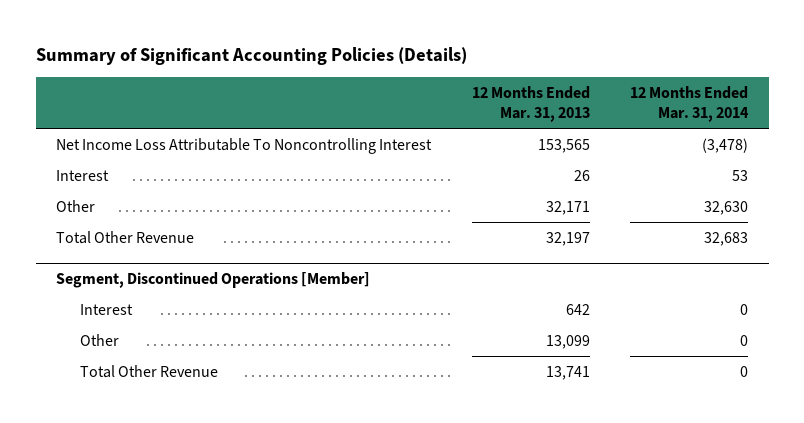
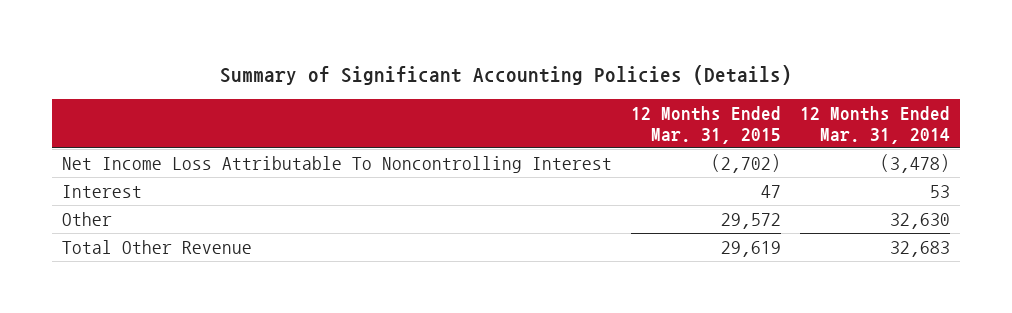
[471,85,590,123] 12 Months Ended Mar. 31, 2013 -> none
none -> [631,105,782,145] 12 Months Ended Mar. 31, 2015
[55,272,370,289] Segment, Discontinued Operations [Member] -> none
[79,303,133,315] Interest -> none
[79,333,119,346] Other -> none
[79,364,218,378] Total Other Revenue -> none

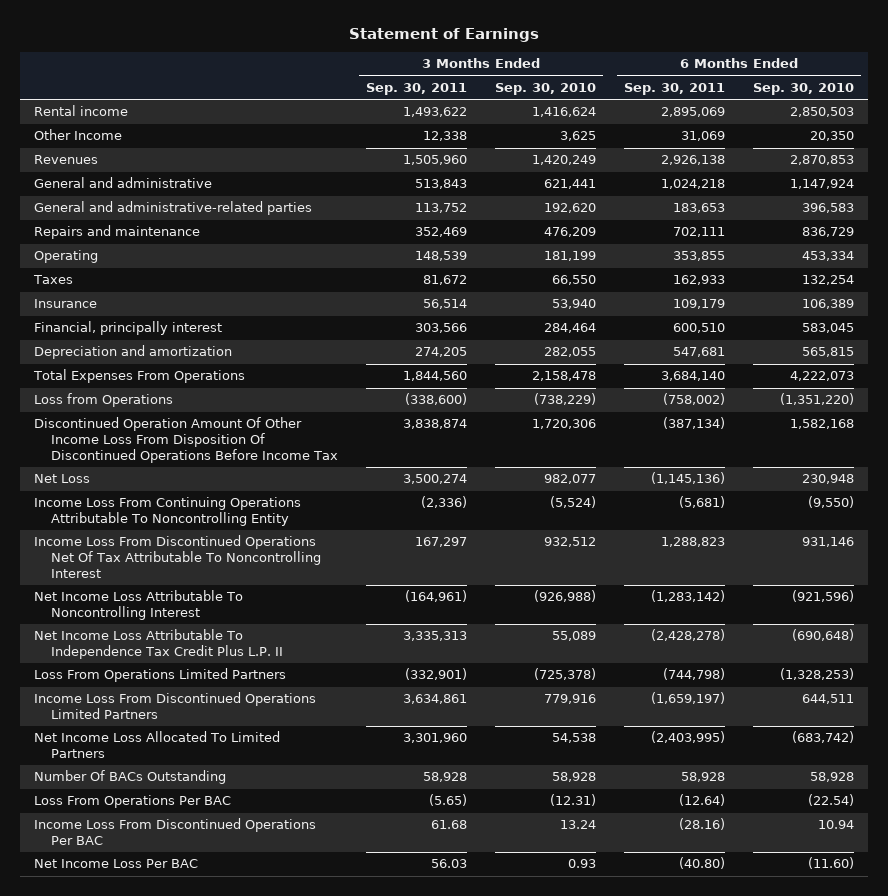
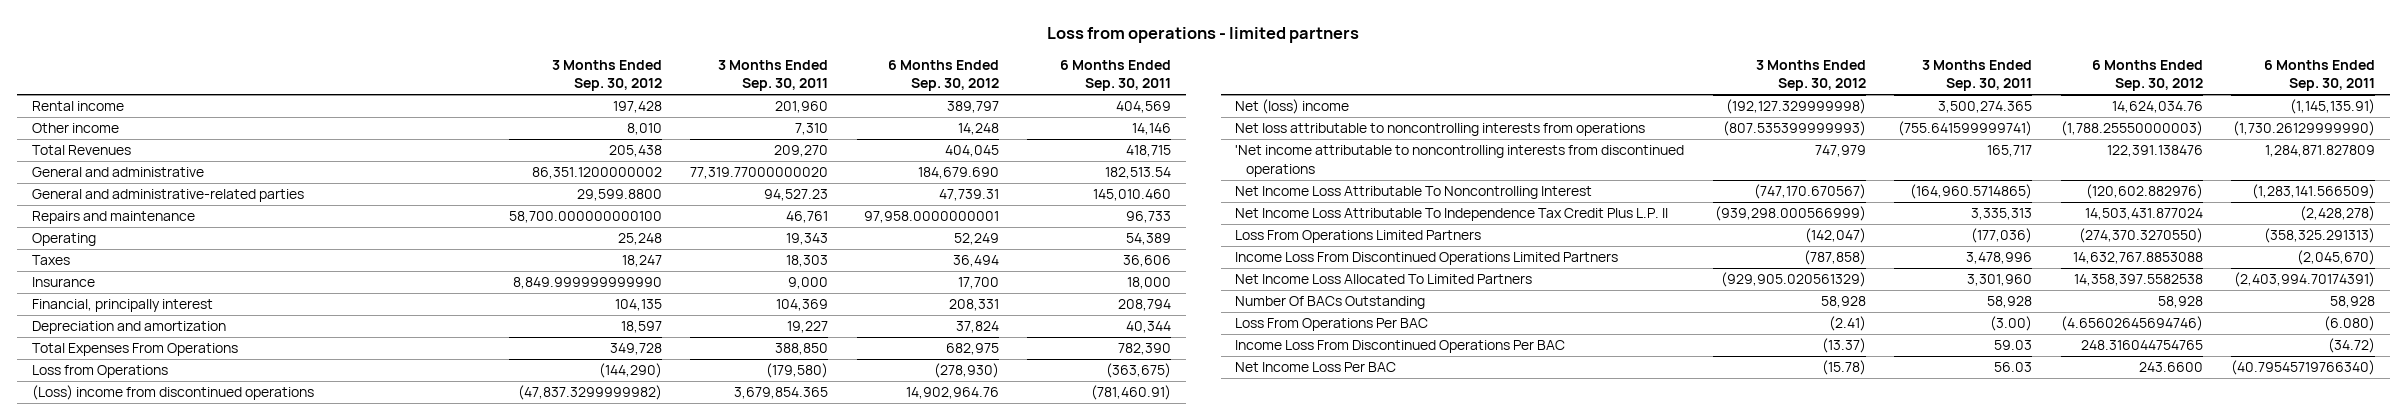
[348,28,539,43] Statement of Earnings -> [1047,27,1360,44] Loss from operations - limited partners
[495,83,597,96] Sep. 30, 2010 -> none
[753,83,855,96] Sep. 30, 2010 -> none
none -> [552,59,663,92] 3 Months Ended Sep. 30, 2012
none -> [887,59,999,92] 6 Months Ended Sep. 30, 2012
[403,107,468,118] 1,493,622 -> [775,101,829,114] 201,960
[661,107,726,118] 2,895,069 -> [1116,101,1172,114] 404,569
[33,129,122,141] Other Income -> [31,123,119,134] Other income
[423,131,468,142] 12,338 -> [795,123,829,136] 7,310
[681,131,726,142] 31,069 -> [1132,123,1172,136] 14,146
[33,155,98,165] Revenues -> [31,145,131,156] Total Revenues
[403,155,468,166] 1,505,960 -> [774,145,829,158] 209,270
[661,155,726,166] 2,926,138 -> [1126,145,1172,158] 418,715
[415,179,468,190] 513,843 -> [690,167,829,180] 77,319.77000000020
[661,179,726,190] 1,024,218 -> [1105,167,1172,180] 182,513.54
[415,203,468,214] 113,752 -> [764,189,829,202] 94,527.23
[673,203,726,214] 183,653 -> [1093,189,1172,202] 145,010.460
[415,227,468,238] 352,469 -> [786,211,829,224] 46,761
[673,227,726,238] 702,111 -> [1126,211,1172,224] 96,733
[415,251,468,262] 148,539 -> [786,233,829,246] 19,343
[673,251,726,262] 353,855 -> [1126,233,1172,246] 54,389
[423,275,468,286] 81,672 -> [786,255,829,268] 18,303
[673,275,726,286] 162,933 -> [1123,255,1172,268] 36,606
[423,299,468,310] 56,514 -> [788,277,829,290] 9,000
[673,299,726,310] 109,179 -> [1127,277,1172,290] 18,000
[415,323,468,334] 303,566 -> [776,299,829,312] 104,369
[673,323,726,334] 600,510 -> [1118,299,1172,312] 208,794
[415,347,468,358] 274,205 -> [787,321,829,334] 19,227
[673,347,726,358] 547,681 -> [1126,321,1172,334] 40,344
[403,371,468,382] 1,844,560 -> [775,343,829,356] 388,850
[661,371,726,382] 3,684,140 -> [1118,343,1172,356] 782,390
[405,393,468,406] (338,600) -> [766,363,829,379] (179,580)
[663,393,726,406] (758,002) -> [1106,363,1172,379] (363,675)
[33,417,339,463] Discontinued Operation Amount Of Other Income Loss From Disposition Of Discontinued Operations Before Income Tax -> [31,385,314,401] (Loss) income from discontinued operations
[403,419,468,430] 3,838,874 -> [734,387,829,400] 3,679,854.365
[663,417,726,430] (387,134) -> [1091,385,1172,401] (781,460.91)
[33,474,90,484] Net Loss -> [1235,99,1350,115] Net (loss) income
[403,474,468,485] 3,500,274 -> [1938,101,2033,114] 3,500,274.365
[651,472,726,485] (1,145,136) -> [2290,99,2376,115] (1,145,135.91)
[33,497,301,527] Income Loss From Continuing Operations Attributable To Noncontrolling Entity -> [1235,123,1646,137] Net loss attributable to noncontrolling interests from operations
[421,496,468,509] (2,336) -> [1898,121,2033,137] (755.641599999741)
[679,496,726,509] (5,681) -> [2233,121,2376,137] (1,730.26129999990)
[33,535,322,578] Income Loss From Discontinued Operations Net Of Tax Attributable To Noncontrolling Interest -> [1235,145,1685,177] 'Net income attributable to noncontrolling interests from discontinued operations
[415,537,468,548] 167,297 -> [1987,145,2033,158] 165,717
[661,537,726,548] 1,288,823 -> [2265,145,2376,158] 1,284,871.827809
[405,590,468,603] (164,961) -> [1910,184,2033,200] (164,960.5714865)
[651,590,726,603] (1,283,142) -> [2252,184,2376,200] (1,283,141.566509)
[405,668,468,681] (332,901) -> [1971,228,2033,244] (177,036)
[663,668,726,681] (744,798) -> [2264,228,2376,244] (358,325.291313)
[403,694,468,705] 3,634,861 -> [1966,252,2033,265] 3,478,996
[651,692,726,705] (1,659,197) -> [2297,250,2376,266] (2,045,670)
[651,731,726,744] (2,403,995) -> [2234,272,2376,288] (2,403,994.70174391)
[429,794,468,807] (5.65) -> [1990,316,2033,332] (3.00)
[679,794,726,807] (12.64) -> [2324,316,2376,332] (6.080)
[431,820,468,830] 61.68 -> [1994,340,2033,351] 59.03
[679,818,726,831] (28.16) -> [2328,338,2376,354] (34.72)
[679,857,726,870] (40.80) -> [2231,360,2376,376] (40.79545719766340)

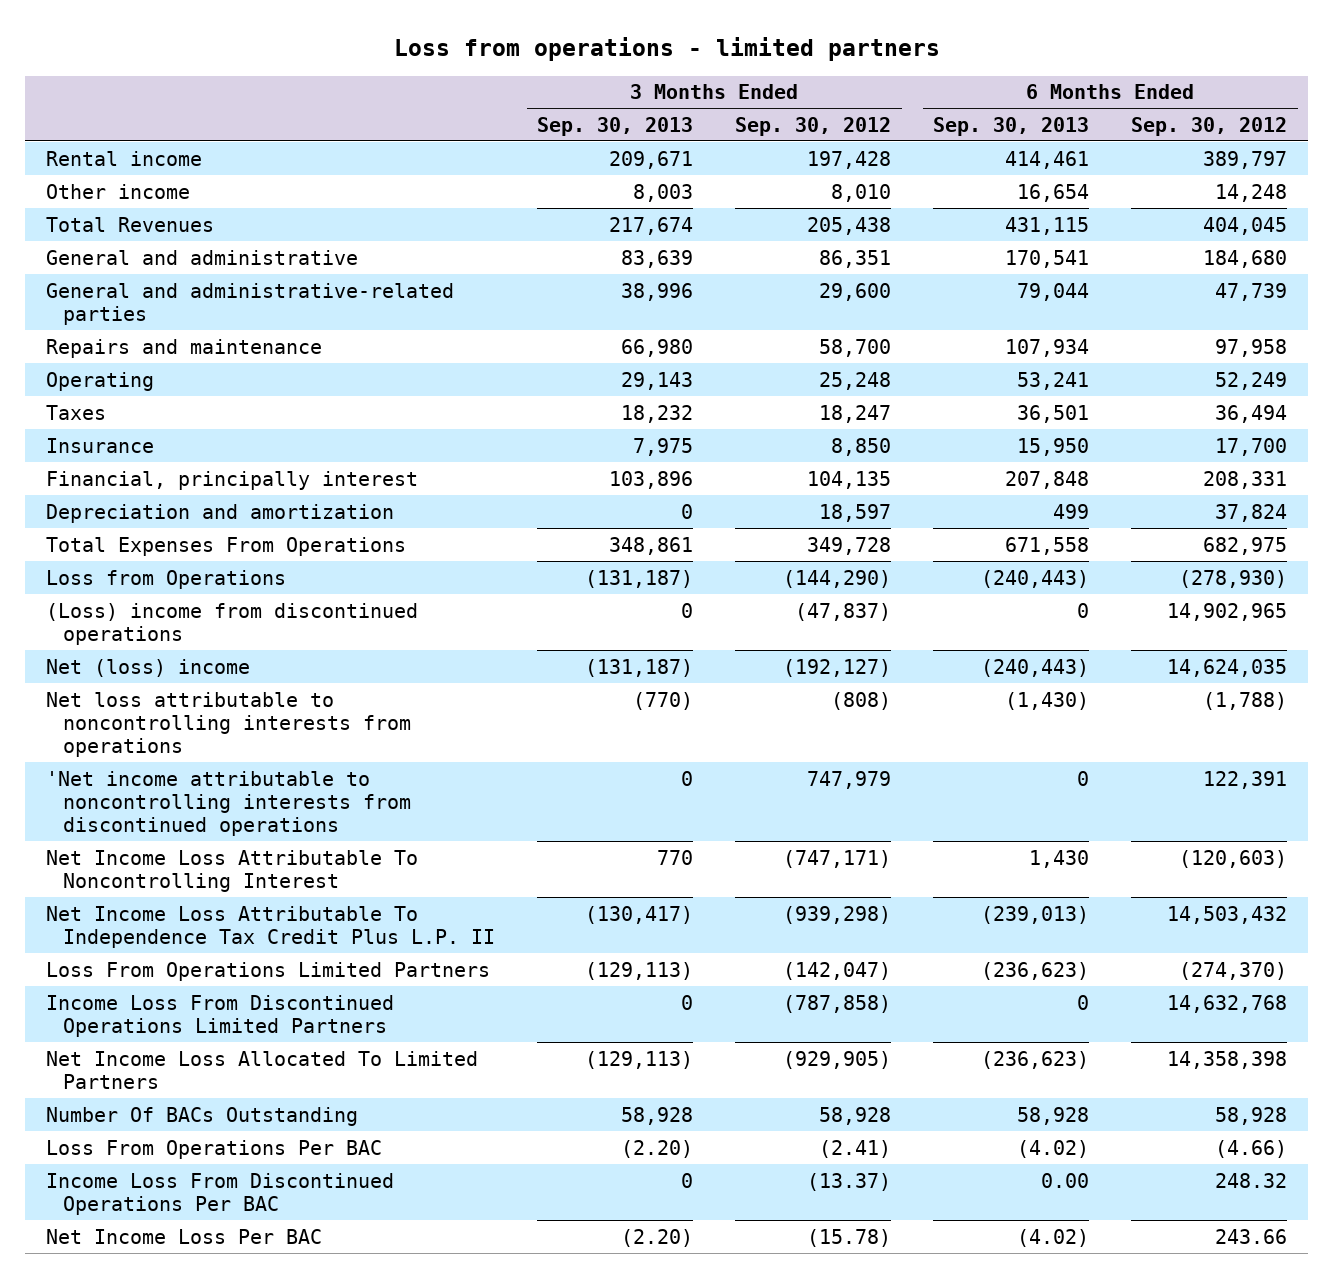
[718,59,829,92] 3 Months Ended Sep. 30, 2011 -> none
[1060,59,1172,92] 6 Months Ended Sep. 30, 2011 -> none
none -> [537,116,694,136] Sep. 30, 2013
none -> [933,116,1090,136] Sep. 30, 2013
[532,167,663,180] 86,351.1200000002 -> [819,249,892,268] 86,351
[917,167,999,180] 184,679.690 -> [1203,249,1288,268] 184,680
[577,189,663,202] 29,599.8800 -> [819,282,892,301] 29,600
[938,189,999,202] 47,739.31 -> [1215,282,1288,301] 47,739
[509,211,663,224] 58,700.000000000100 -> [819,338,892,357] 58,700
[863,211,999,224] 97,958.0000000001 -> [1215,338,1288,357] 97,958
[513,277,663,290] 8,849.999999999990 -> [831,437,892,456] 8,850
[518,385,663,401] (47,837.3299999982) -> [795,602,892,621] (47,837)
[905,387,999,400] 14,902,964.76 -> [1167,602,1288,621] 14,902,965
[1725,99,1866,115] (192,127.329999998) -> [783,658,892,677] (192,127)
[2111,101,2203,114] 14,624,034.76 -> [1167,658,1288,677] 14,624,035
[1722,121,1866,137] (807.535399999993) -> [831,691,892,710] (808)
[2060,121,2203,137] (1,788.25550000003) -> [1203,691,1288,710] (1,788)
[2106,145,2203,158] 122,391.138476 -> [1203,770,1288,789] 122,391
[1753,184,1866,200] (747,170.670567) -> [783,849,892,868] (747,171)
[2085,184,2203,200] (120,602.882976) -> [1179,849,1288,868] (120,603)
[1714,206,1866,222] (939,298.000566999) -> [783,905,892,924] (939,298)
[2084,208,2203,221] 14,503,431.877024 -> [1167,905,1288,924] 14,503,432
[2078,228,2203,244] (274,370.3270550) -> [1179,961,1288,980] (274,370)
[2072,252,2203,265] 14,632,767.8853088 -> [1167,994,1288,1013] 14,632,768
[1720,272,1866,288] (929,905.020561329) -> [783,1050,892,1069] (929,905)
[2073,274,2203,287] 14,358,397.5582538 -> [1167,1050,1288,1069] 14,358,398
[2060,316,2203,332] (4.65602645694746) -> [1215,1139,1288,1158] (4.66)
[2080,340,2203,351] 248.316044754765 -> [1215,1172,1288,1188] 248.32
[2138,362,2203,373] 243.6600 -> [1215,1228,1288,1244] 243.66

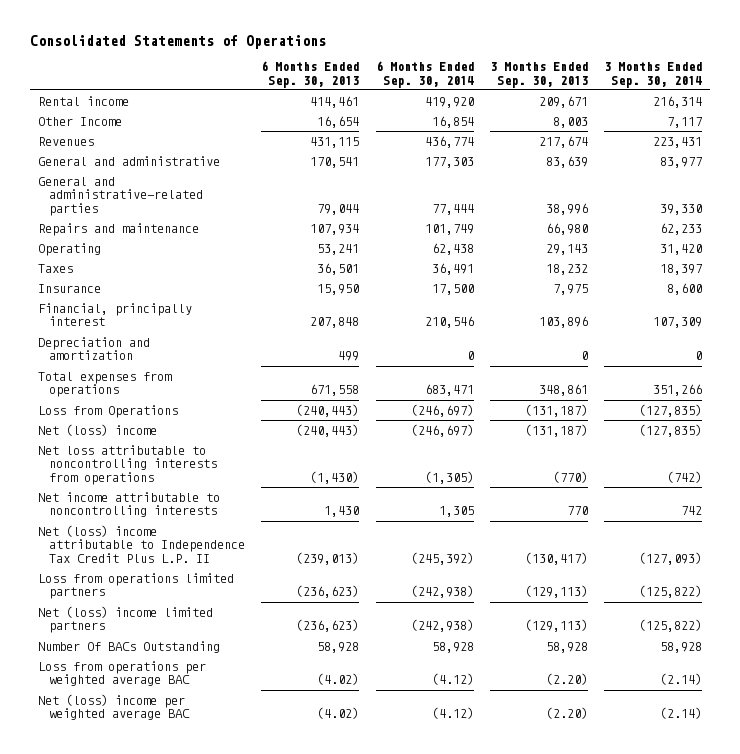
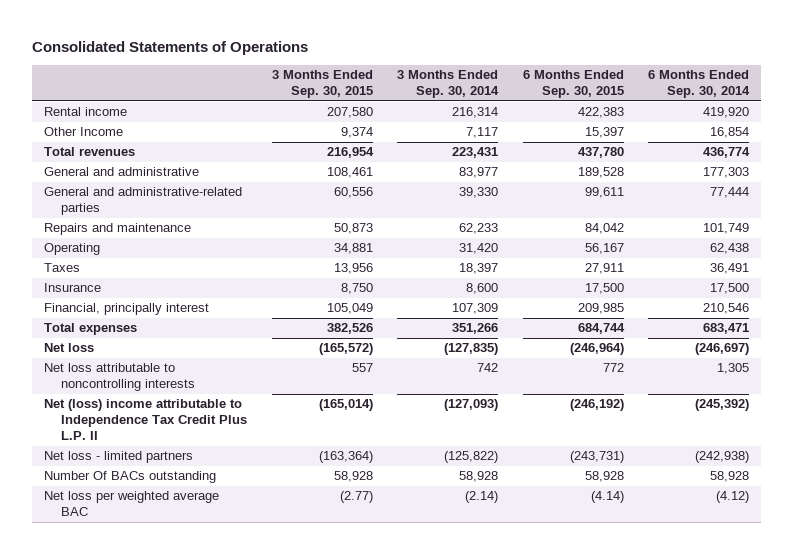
[261,61,360,88] 6 Months Ended Sep. 30, 2013 -> none
[489,62,588,88] 3 Months Ended Sep. 30, 2013 -> none
none -> [271,70,373,99] 3 Months Ended Sep. 30, 2015
none -> [522,70,624,99] 6 Months Ended Sep. 30, 2015
[37,136,94,146] Revenues -> [43,147,135,157] Total revenues
[37,336,150,361] Depreciation and amortization -> none
[37,404,178,418] Loss from Operations -> none
[37,444,217,485] Net loss attributable to noncontrolling interests from operations -> none
[37,371,172,398] Total expenses from operations -> [43,323,137,336] Total expenses
[37,423,157,436] Net (loss) income -> [43,343,94,353] Net loss
[37,491,220,518] Net income attributable to noncontrolling interests -> [43,363,196,392] Net loss attributable to noncontrolling interests
[37,572,234,600] Loss from operations limited partners -> none
[37,660,206,687] Loss from operations per weighted average BAC -> none
[37,605,213,634] Net (loss) income limited partners -> [43,451,193,464] Net loss - limited partners
[37,640,220,653] Number Of BACs Outstanding -> [43,471,216,484] Number Of BACs outstanding
[37,693,190,721] Net (loss) income per weighted average BAC -> [43,491,219,517] Net loss per weighted average BAC

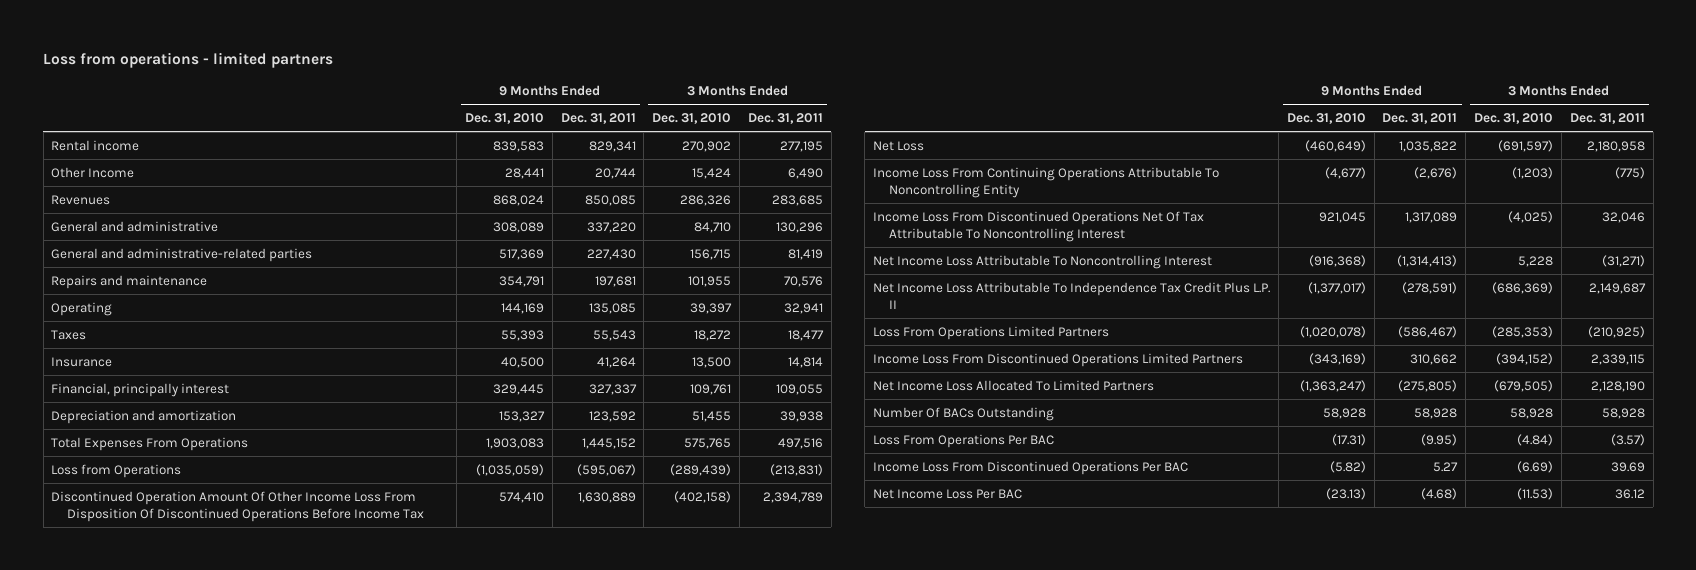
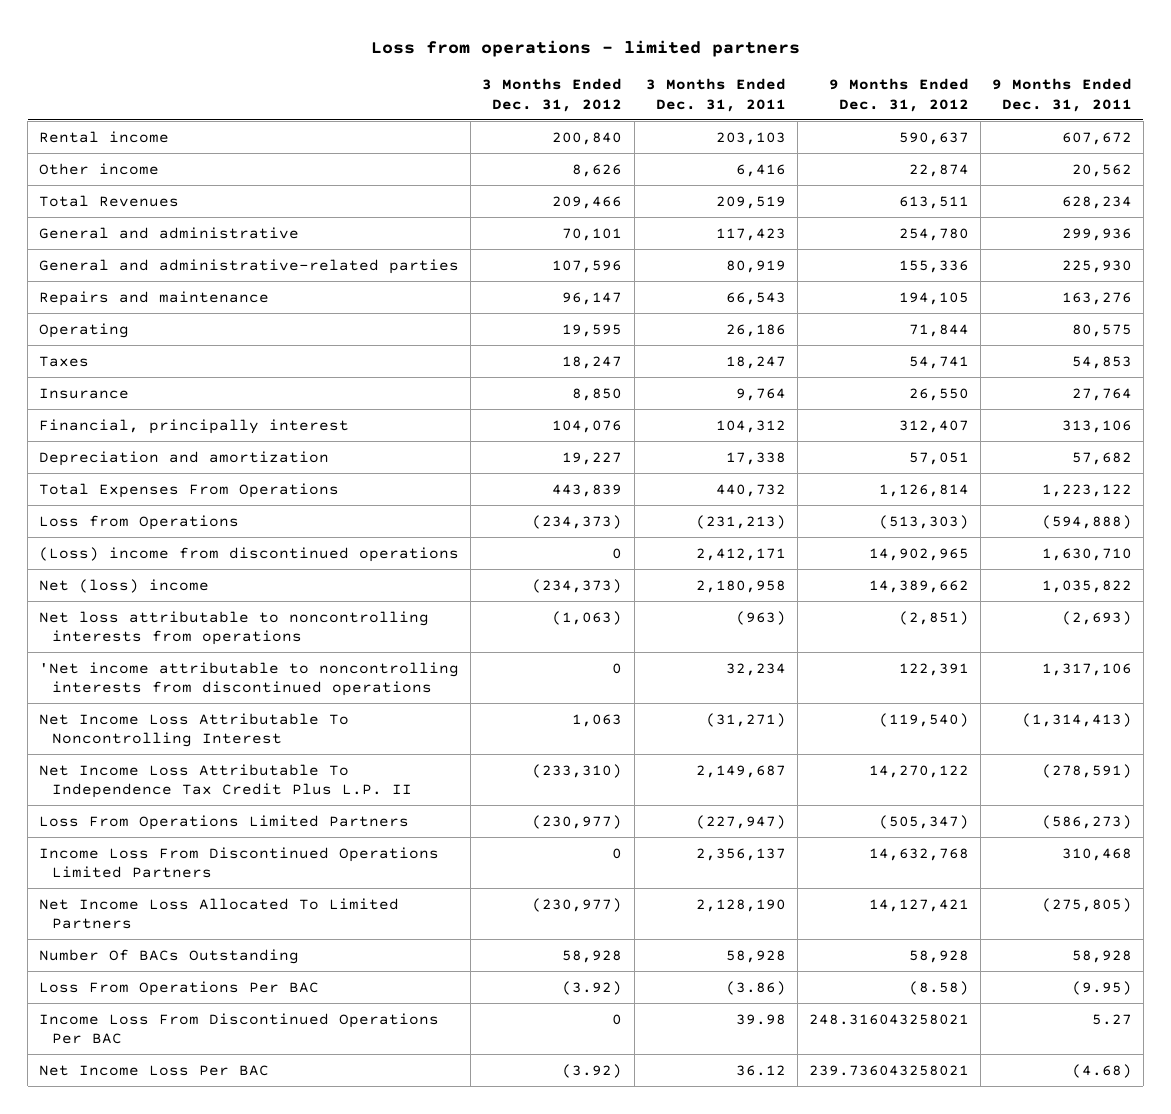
[465,113,545,125] Dec. 31, 2010 -> none
[652,113,732,125] Dec. 31, 2010 -> none
none -> [482,78,623,112] 3 Months Ended Dec. 31, 2012
none -> [828,78,969,112] 9 Months Ended Dec. 31, 2012
[588,140,636,152] 829,341 -> [1061,131,1132,145] 607,672
[779,140,823,152] 277,195 -> [715,131,786,145] 203,103
[51,166,135,178] Other Income -> [39,162,160,175] Other income
[594,167,636,179] 20,744 -> [1071,163,1132,177] 20,562
[787,167,823,179] 6,490 -> [735,163,786,177] 6,416
[51,194,111,205] Revenues -> [39,194,180,207] Total Revenues
[584,194,636,206] 850,085 -> [1061,195,1132,209] 628,234
[771,194,823,206] 283,685 -> [715,195,786,209] 209,519
[586,221,636,233] 337,220 -> [1061,227,1132,241] 299,936
[775,221,823,233] 130,296 -> [715,227,786,241] 117,423
[586,248,636,260] 227,430 -> [1061,259,1132,273] 225,930
[787,248,823,260] 81,419 -> [725,259,786,273] 80,919
[594,275,636,287] 197,681 -> [1061,291,1132,305] 163,276
[783,275,823,287] 70,576 -> [725,291,786,305] 66,543
[588,302,636,314] 135,085 -> [1071,323,1132,337] 80,575
[783,302,823,314] 32,941 -> [725,323,786,337] 26,186
[592,329,636,341] 55,543 -> [1071,355,1132,369] 54,853
[787,329,824,341] 18,477 -> [725,355,786,369] 18,247
[596,356,636,368] 41,264 -> [1071,387,1132,401] 27,764
[787,356,823,368] 14,814 -> [735,387,786,401] 9,764
[588,383,637,395] 327,337 -> [1061,419,1132,433] 313,106
[775,383,823,395] 109,055 -> [715,419,786,433] 104,312
[588,410,636,422] 123,592 -> [1071,451,1132,465] 57,682
[779,410,823,422] 39,938 -> [725,451,786,465] 17,338
[581,437,636,449] 1,445,152 -> [1041,483,1132,497] 1,223,122
[777,437,823,449] 497,516 -> [715,483,786,497] 440,732
[576,463,636,476] (595,067) -> [1041,514,1132,529] (594,888)
[769,463,823,476] (213,831) -> [695,514,786,529] (231,213)
[51,490,424,523] Discontinued Operation Amount Of Other Income Loss From Disposition Of Discontinued Operations Before Income Tax -> [39,546,460,562] (Loss) income from discontinued operations
[577,491,636,503] 1,630,889 -> [1041,547,1132,561] 1,630,710
[762,491,823,503] 2,394,789 -> [695,547,786,561] 2,412,171
[873,140,925,151] Net Loss -> [39,578,210,593] Net (loss) income
[873,166,1220,199] Income Loss From Continuing Operations Attributable To Noncontrolling Entity -> [39,610,430,645] Net loss attributable to noncontrolling interests from operations
[1414,166,1458,179] (2,676) -> [1061,610,1132,625] (2,693)
[1614,166,1645,179] (775) -> [735,610,786,625] (963)
[873,210,1205,243] Income Loss From Discontinued Operations Net Of Tax Attributable To Noncontrolling Interest -> [39,661,460,696] 'Net income attributable to noncontrolling interests from discontinued operations
[1405,211,1458,223] 1,317,089 -> [1041,662,1132,676] 1,317,106
[1601,211,1645,223] 32,046 -> [725,662,786,676] 32,234
[1398,325,1458,338] (586,467) -> [1041,814,1132,829] (586,273)
[1587,325,1645,338] (210,925) -> [695,814,786,829] (227,947)
[1410,353,1458,365] 310,662 -> [1061,847,1132,861] 310,468
[1590,353,1645,365] 2,339,115 -> [695,847,786,861] 2,356,137
[1610,433,1645,446] (3.57) -> [725,980,786,995] (3.86)
[1610,461,1645,472] 39.69 -> [735,1013,786,1025] 39.98

